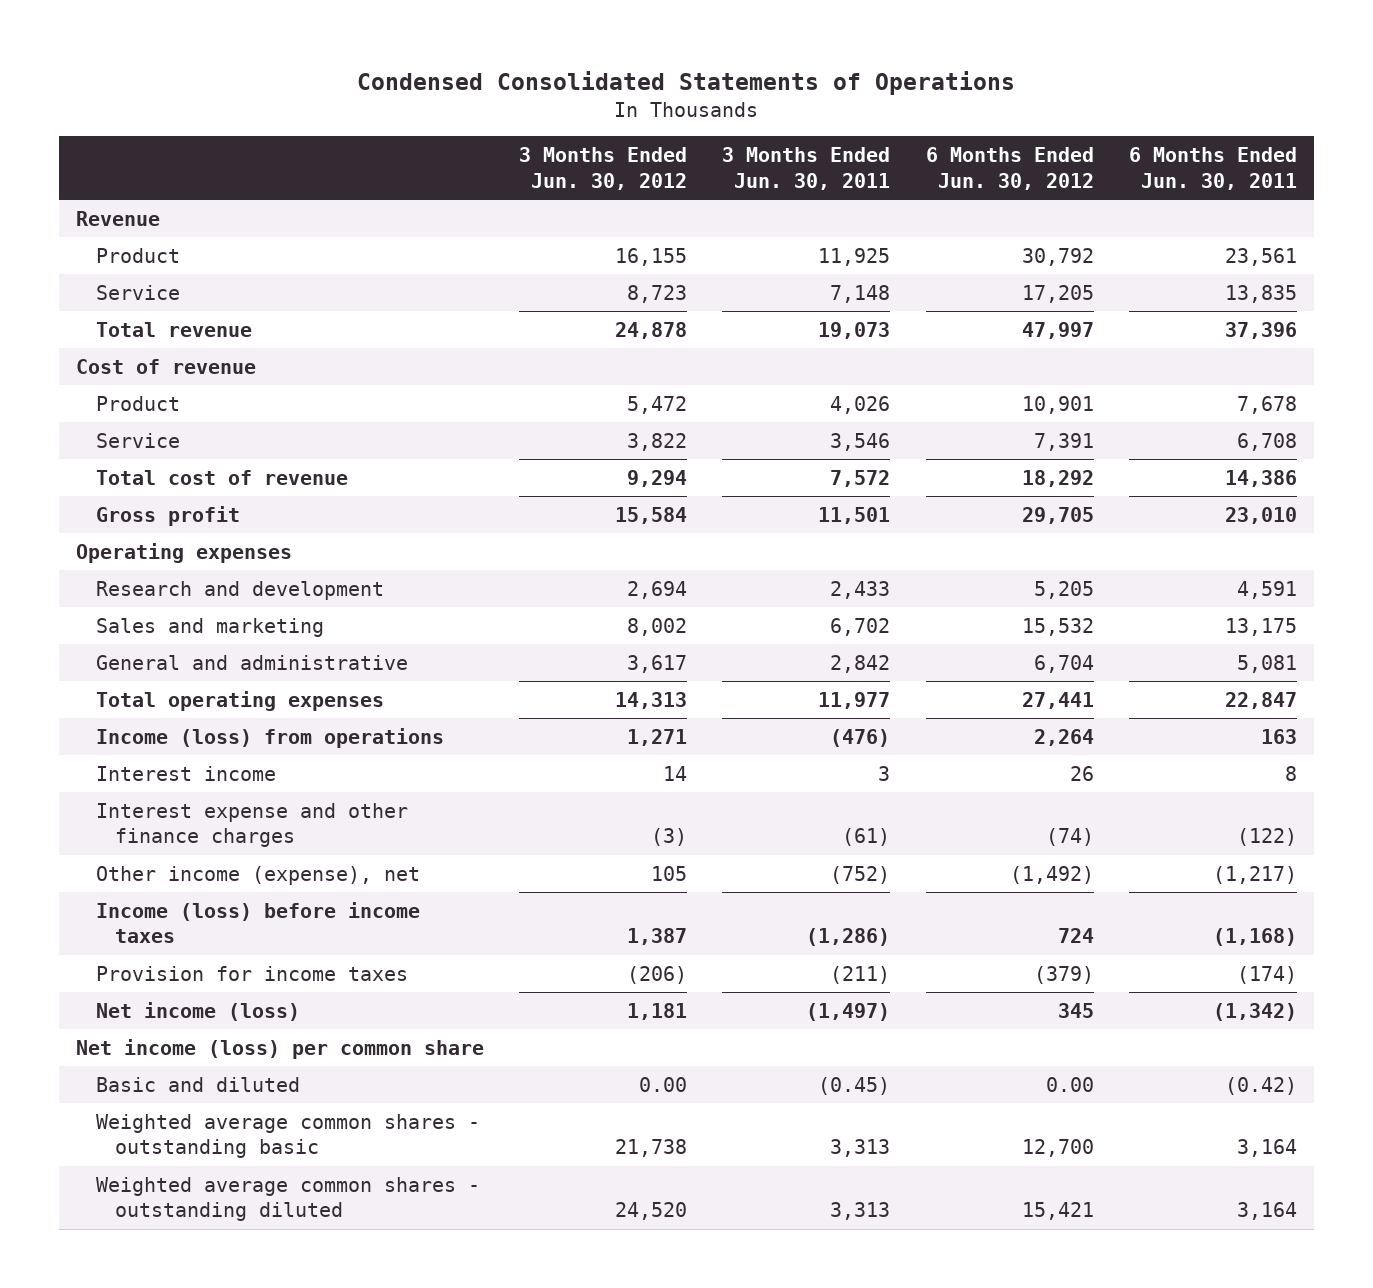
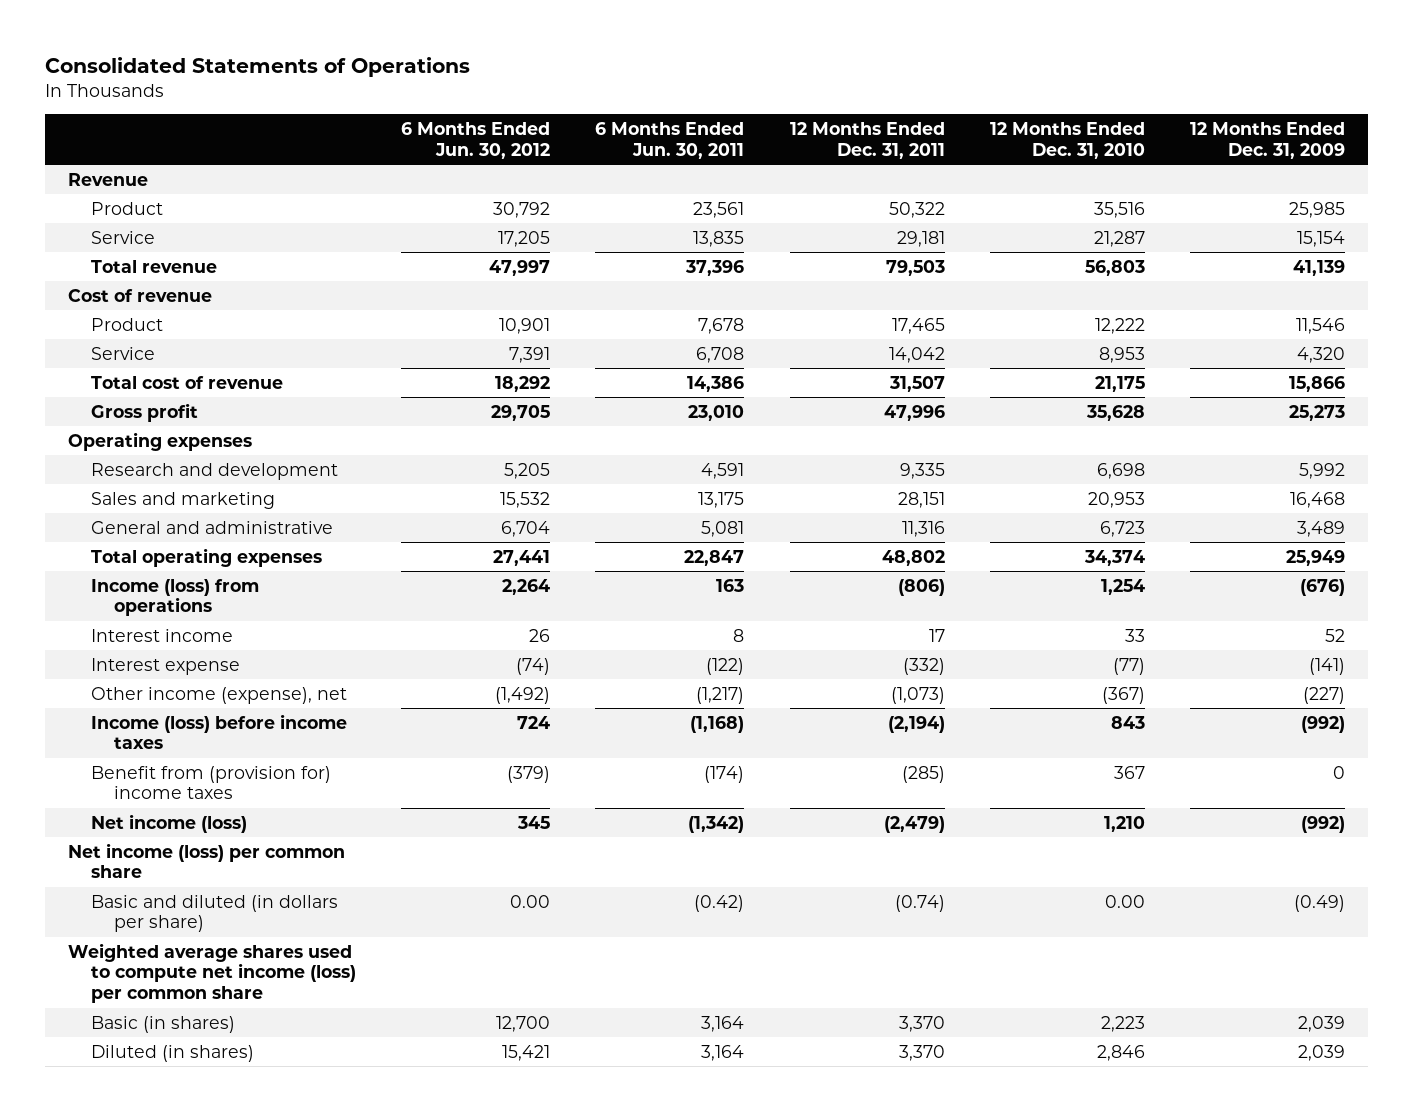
[357,70,1016,95] Condensed Consolidated Statements of Operations -> [45,56,471,77] Consolidated Statements of Operations
[519,147,688,190] 3 Months Ended Jun. 30, 2012 -> none
[722,147,891,190] 3 Months Ended Jun. 30, 2011 -> none
none -> [789,121,945,159] 12 Months Ended Dec. 31, 2011
none -> [990,121,1146,159] 12 Months Ended Dec. 31, 2010
none -> [1190,121,1346,159] 12 Months Ended Dec. 31, 2009
[95,802,408,848] Interest expense and other finance charges -> [90,657,240,675] Interest expense
[95,965,408,981] Provision for income taxes -> [90,765,331,800] Benefit from (provision for) income taxes
[95,1076,300,1092] Basic and diluted -> [90,894,338,933] Basic and diluted (in dollars per share)
none -> [68,942,356,1004] Weighted average shares used to compute net income (loss) per common share
[95,1113,480,1159] Weighted average common shares - outstanding basic -> [90,1015,235,1033] Basic (in shares)
[95,1176,480,1222] Weighted average common shares - outstanding diluted -> [90,1044,254,1062] Diluted (in shares)

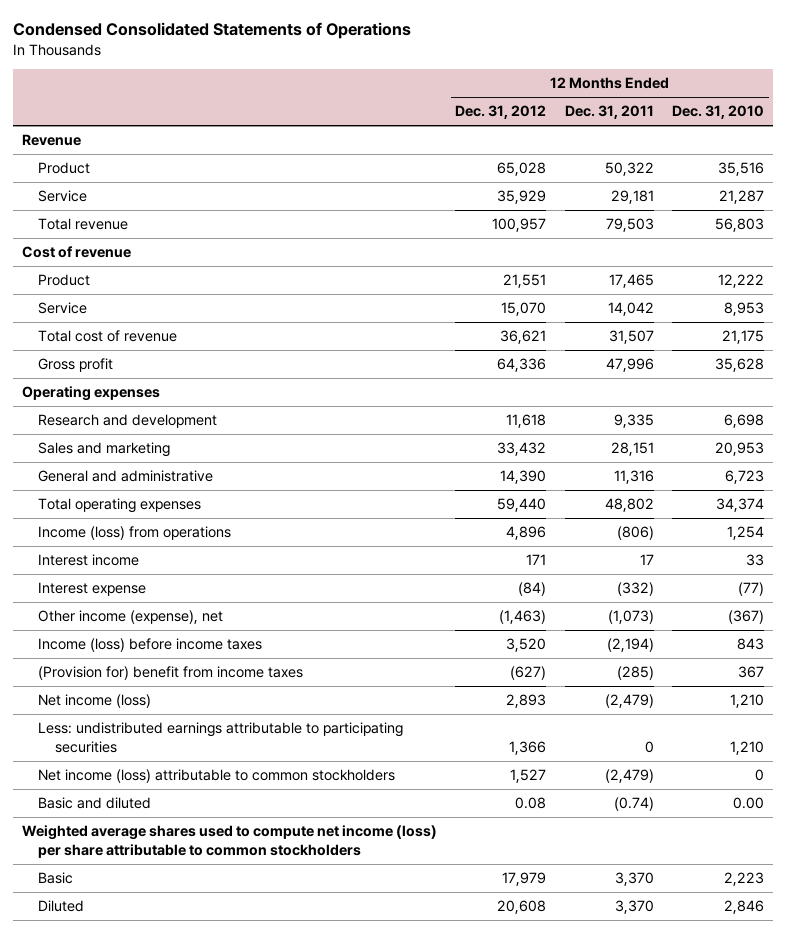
[45,56,471,77] Consolidated Statements of Operations -> [13,22,412,40] Condensed Consolidated Statements of Operations
[401,121,551,159] 6 Months Ended Jun. 30, 2012 -> none
[595,121,745,159] 6 Months Ended Jun. 30, 2011 -> none
[1190,121,1346,159] 12 Months Ended Dec. 31, 2009 -> none
none -> [455,105,547,120] Dec. 31, 2012
[90,765,331,800] Benefit from (provision for) income taxes -> [38,666,304,681] (Provision for) benefit from income taxes
[68,842,346,879] Net income (loss) per common share -> none
[90,894,338,933] Basic and diluted (in dollars per share) -> none
none -> [38,722,404,753] Less: undistributed earnings attributable to participating securities
none -> [38,769,396,784] Net income (loss) attributable to common stockholders
none -> [38,797,152,810] Basic and diluted
[68,942,356,1004] Weighted average shares used to compute net income (loss) per common share -> [22,825,438,858] Weighted average shares used to compute net income (loss) per share attributable to common stockholders
[90,1015,235,1033] Basic (in shares) -> [38,872,74,885] Basic
[90,1044,254,1062] Diluted (in shares) -> [38,900,85,913] Diluted

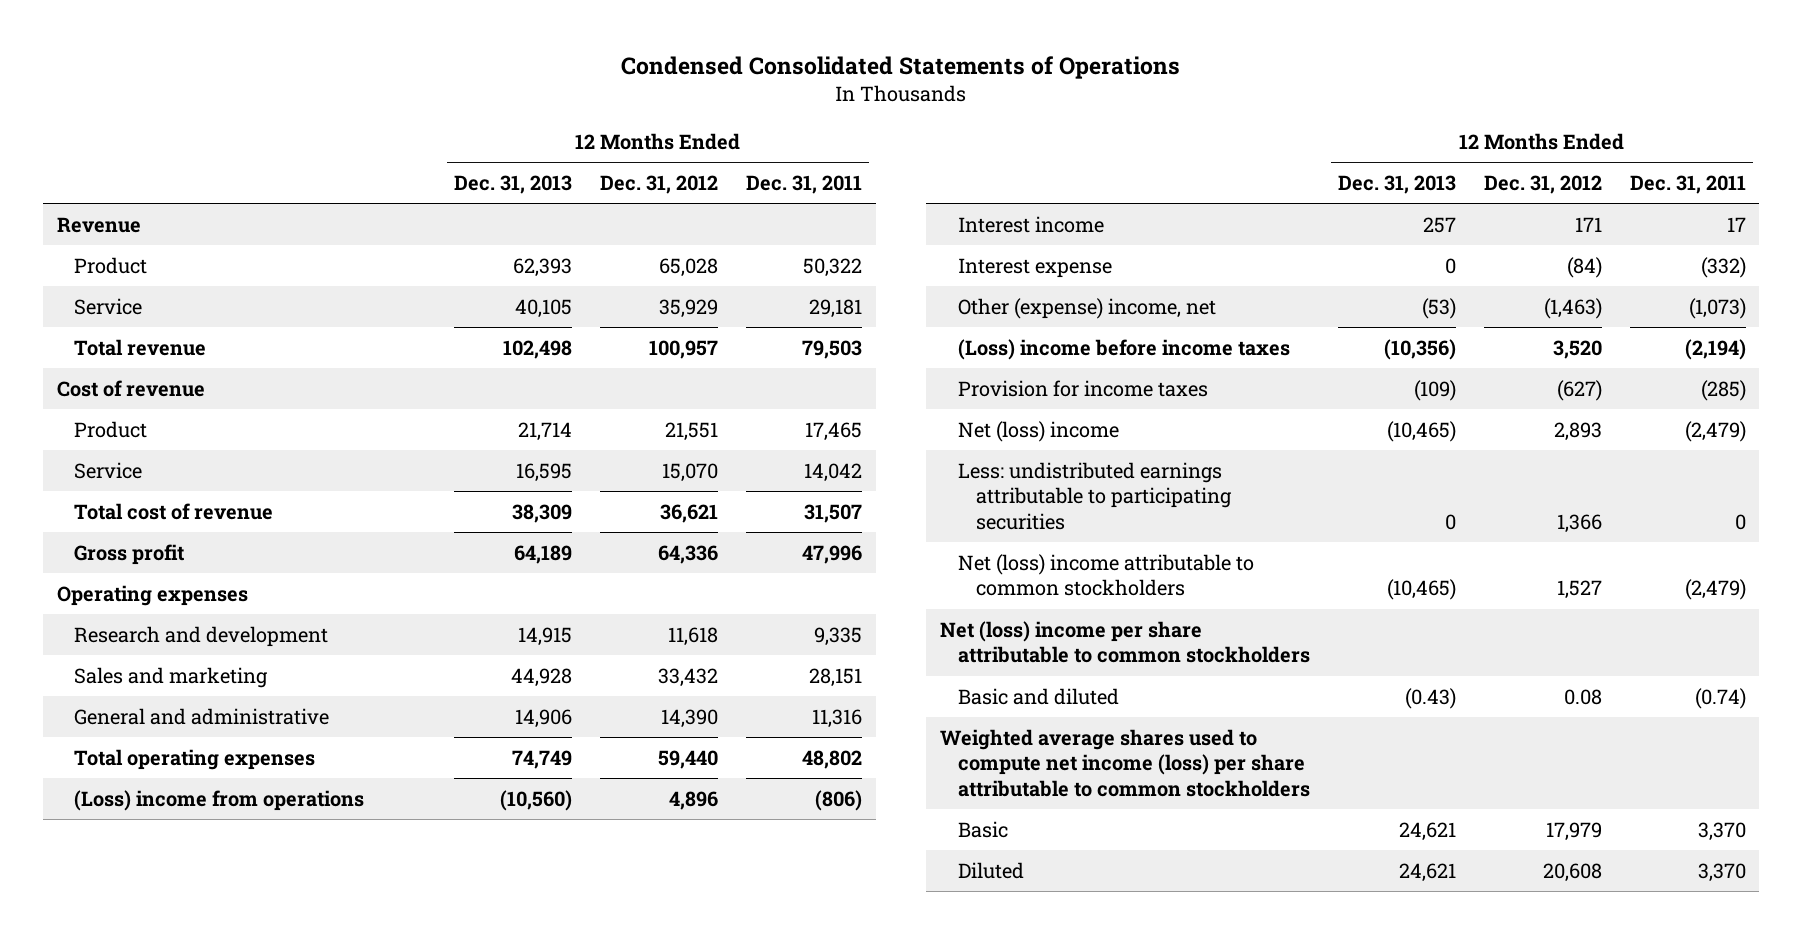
[671,105,764,120] Dec. 31, 2010 -> none
none -> [454,175,573,195] Dec. 31, 2013
[38,526,232,541] Income (loss) from operations -> [74,789,365,811] (Loss) income from operations
[38,610,224,625] Other income (expense), net -> [957,297,1216,319] Other (expense) income, net
[38,638,263,653] Income (loss) before income taxes -> [957,338,1290,360] (Loss) income before income taxes
[38,666,304,681] (Provision for) benefit from income taxes -> [957,379,1208,397] Provision for income taxes
[38,694,152,709] Net income (loss) -> [957,420,1119,442] Net (loss) income
[38,769,396,784] Net income (loss) attributable to common stockholders -> [957,553,1254,597] Net (loss) income attributable to common stockholders
none -> [940,620,1310,664] Net (loss) income per share attributable to common stockholders

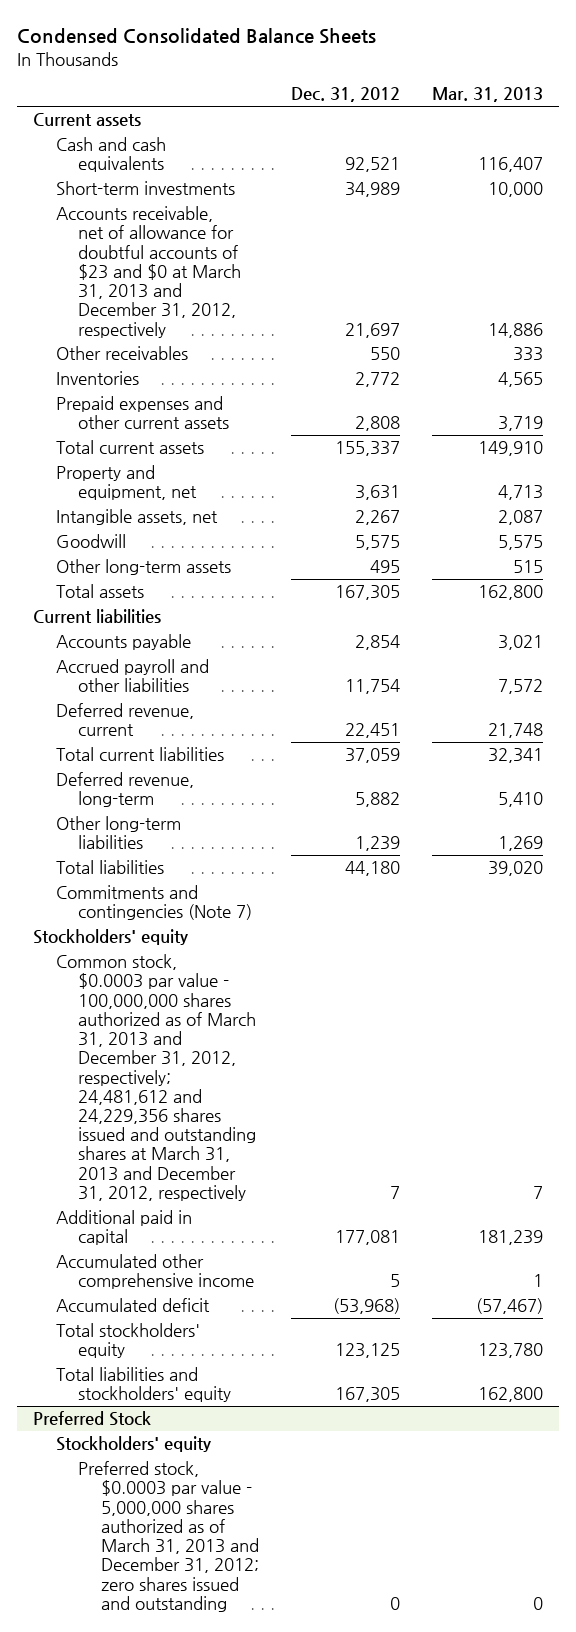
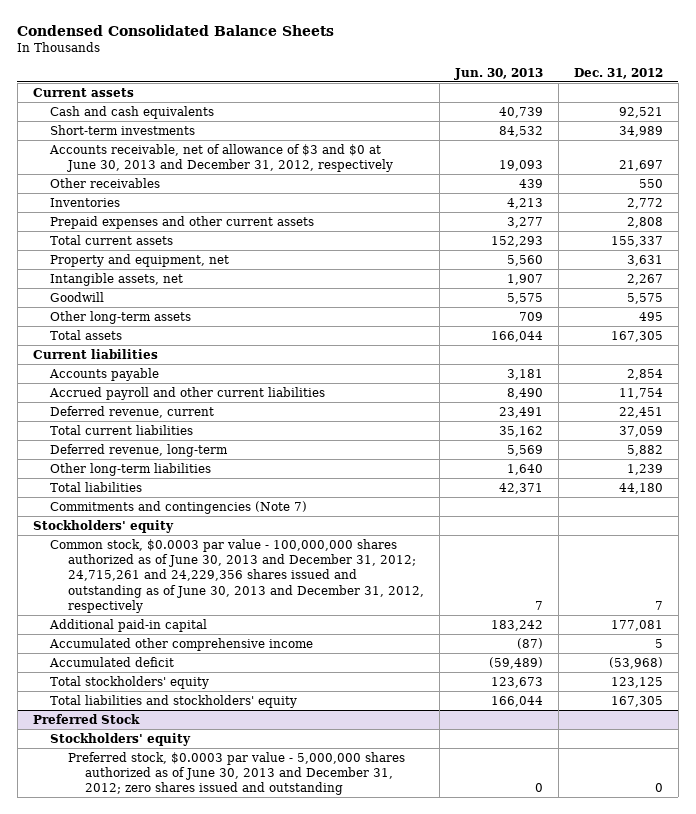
[431,87,543,103] Mar. 31, 2013 -> none
none -> [453,68,543,81] Jun. 30, 2013
[55,206,242,338] Accounts receivable, net of allowance for doubtful accounts of $23 and $0 at March 31, 2013 and December 31, 2012, respectively -> [49,143,393,172] Accounts receivable, net of allowance of $3 and $0 at June 30, 2013 and December 31, 2012, respectively
[55,659,209,693] Accrued payroll and other liabilities -> [49,386,326,400] Accrued payroll and other current liabilities
[55,954,257,1201] Common stock, $0.0003 par value - 100,000,000 shares authorized as of March 31, 2013 and December 31, 2012, respectively; 24,481,612 and 24,229,356 shares issued and outstanding shares at March 31, 2013 and December 31, 2012, respectively -> [50,538,424,613] Common stock, $0.0003 par value - 100,000,000 shares authorized as of June 30, 2013 and December 31, 2012; 24,715,261 and 24,229,356 shares issued and outstanding as of June 30, 2013 and December 31, 2012, respectively
[55,1210,192,1246] Additional paid in capital -> [49,618,208,632] Additional paid-in capital
[78,1461,259,1612] Preferred stock, $0.0003 par value - 5,000,000 shares authorized as of March 31, 2013 and December 31, 2012; zero shares issued and outstanding -> [67,751,405,796] Preferred stock, $0.0003 par value - 5,000,000 shares authorized as of June 30, 2013 and December 31, 2012; zero shares issued and outstanding

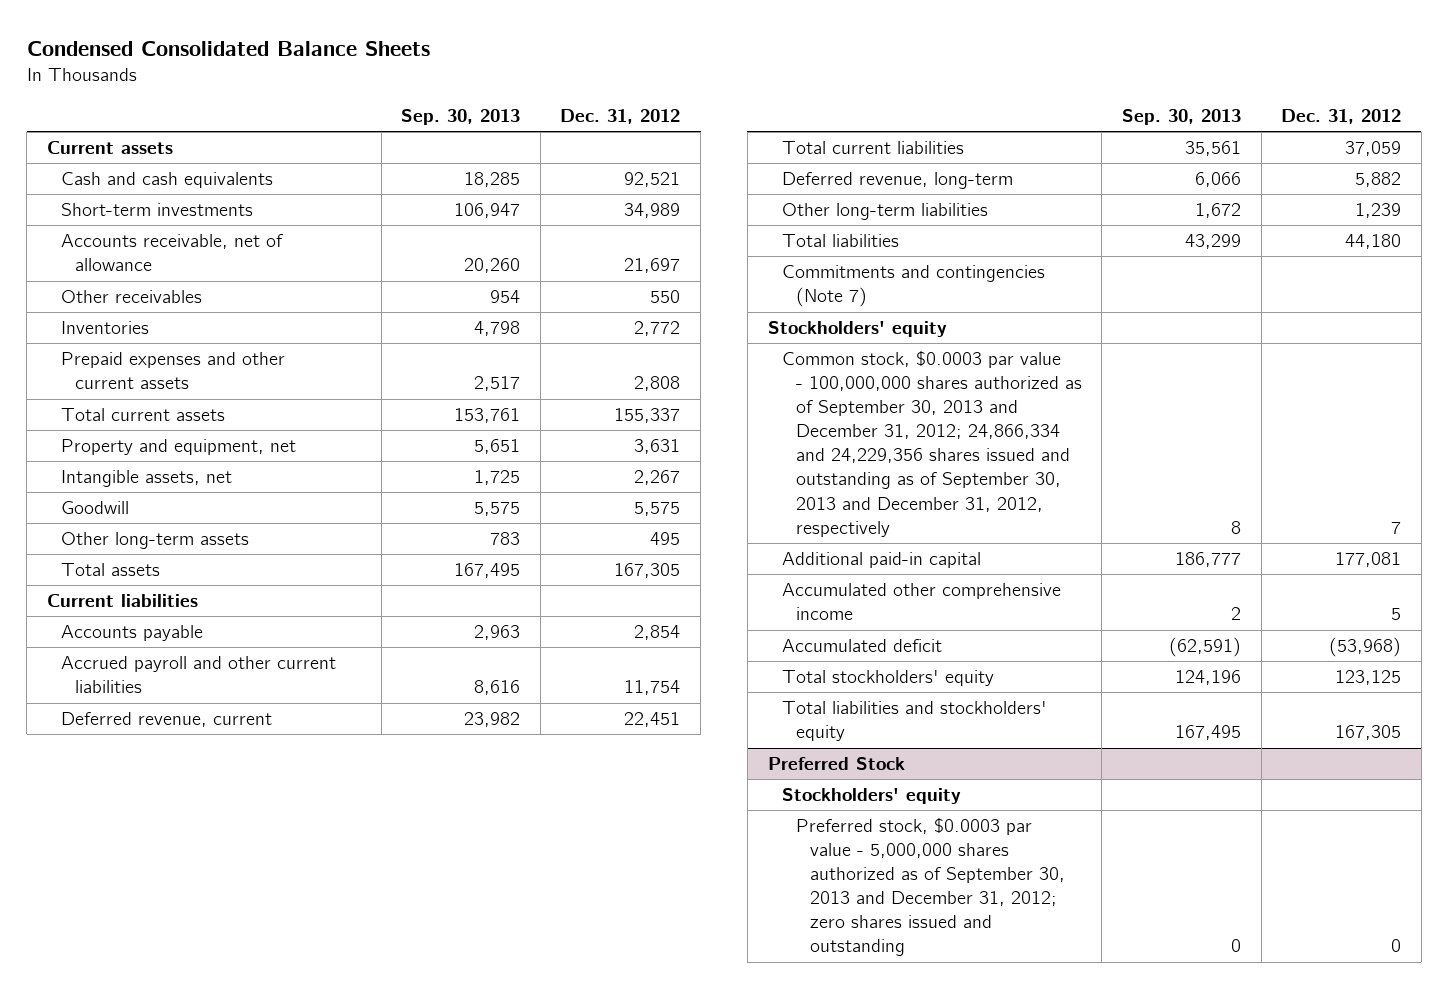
[453,68,543,81] Jun. 30, 2013 -> none
none -> [401,109,521,126] Sep. 30, 2013
[49,143,393,172] Accounts receivable, net of allowance of $3 and $0 at June 30, 2013 and December 31, 2012, respectively -> [60,234,283,272] Accounts receivable, net of allowance
[50,538,424,613] Common stock, $0.0003 par value - 100,000,000 shares authorized as of June 30, 2013 and December 31, 2012; 24,715,261 and 24,229,356 shares issued and outstanding as of June 30, 2013 and December 31, 2012, respectively -> [781,351,1082,537] Common stock, $0.0003 par value - 100,000,000 shares authorized as of September 30, 2013 and December 31, 2012; 24,866,334 and 24,229,356 shares issued and outstanding as of September 30, 2013 and December 31, 2012, respectively
[67,751,405,796] Preferred stock, $0.0003 par value - 5,000,000 shares authorized as of June 30, 2013 and December 31, 2012; zero shares issued and outstanding -> [795,818,1065,957] Preferred stock, $0.0003 par value - 5,000,000 shares authorized as of September 30, 2013 and December 31, 2012; zero shares issued and outstanding

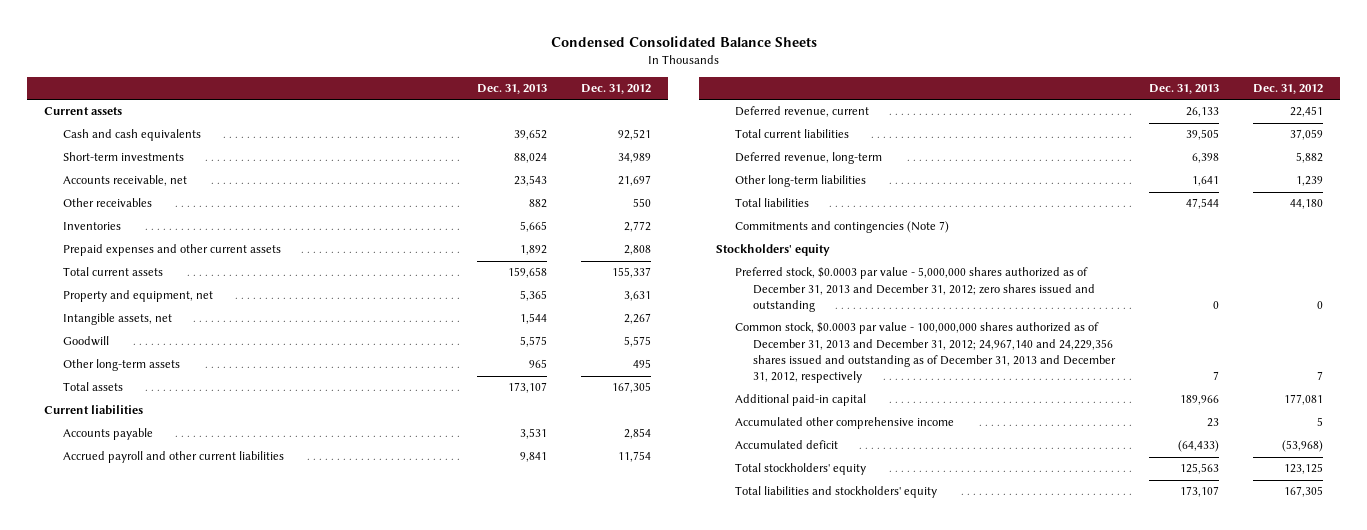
[401,109,521,126] Sep. 30, 2013 -> none
none -> [476,84,547,95] Dec. 31, 2013
[60,234,283,272] Accounts receivable, net of allowance -> [62,175,187,187] Accounts receivable, net
none -> [734,267,1096,313] Preferred stock, $0.0003 par value - 5,000,000 shares authorized as of December 31, 2013 and December 31, 2012; zero shares issued and outstanding
[781,351,1082,537] Common stock, $0.0003 par value - 100,000,000 shares authorized as of September 30, 2013 and December 31, 2012; 24,866,334 and 24,229,356 shares issued and outstanding as of September 30, 2013 and December 31, 2012, respectively -> [734,322,1117,384] Common stock, $0.0003 par value - 100,000,000 shares authorized as of December 31, 2013 and December 31, 2012; 24,967,140 and 24,229,356 shares issued and outstanding as of December 31, 2013 and December 31, 2012, respectively
[767,757,905,771] Preferred Stock -> none
[781,788,961,805] Stockholders' equity -> none
[795,818,1065,957] Preferred stock, $0.0003 par value - 5,000,000 shares authorized as of September 30, 2013 and December 31, 2012; zero shares issued and outstanding -> none

